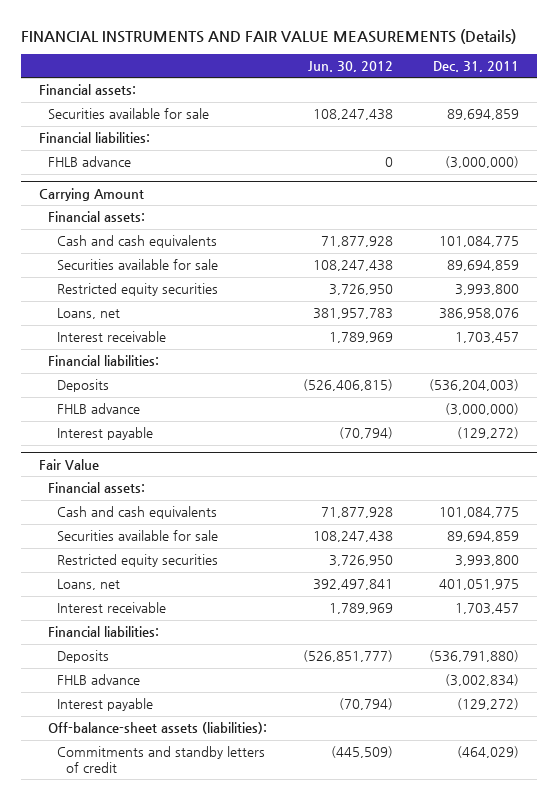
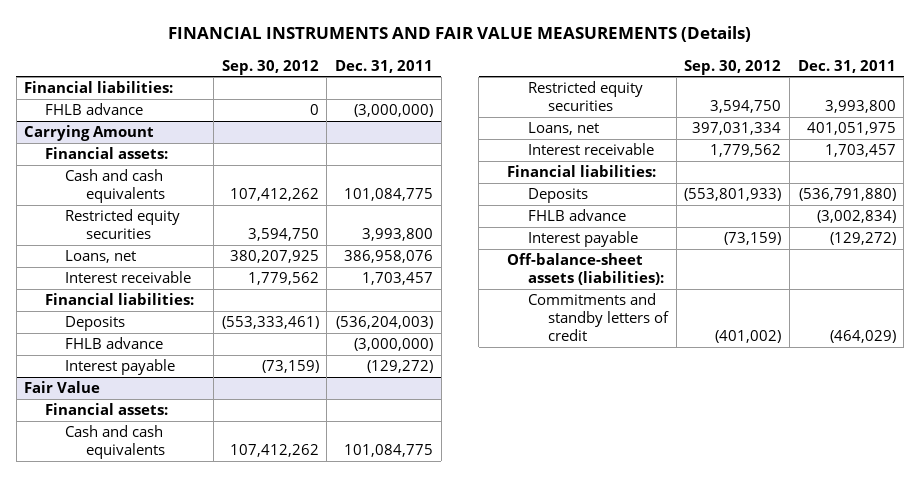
[307,60,393,72] Jun. 30, 2012 -> none
none -> [221,59,319,75] Sep. 30, 2012
[38,84,136,96] Financial assets: -> none
[47,108,209,120] Securities available for sale -> none
[56,259,218,271] Securities available for sale -> none
[56,530,218,542] Securities available for sale -> none

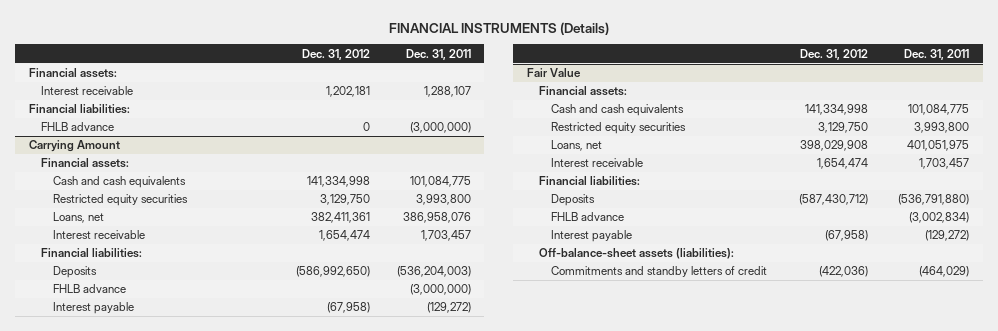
[167,26,751,43] FINANCIAL INSTRUMENTS AND FAIR VALUE MEASUREMENTS (Details) -> [388,21,609,35] FINANCIAL INSTRUMENTS (Details)
[221,59,319,75] Sep. 30, 2012 -> none
none -> [301,48,370,60] Dec. 31, 2012
none -> [28,68,117,79] Financial assets:
none -> [40,86,133,96] Interest receivable

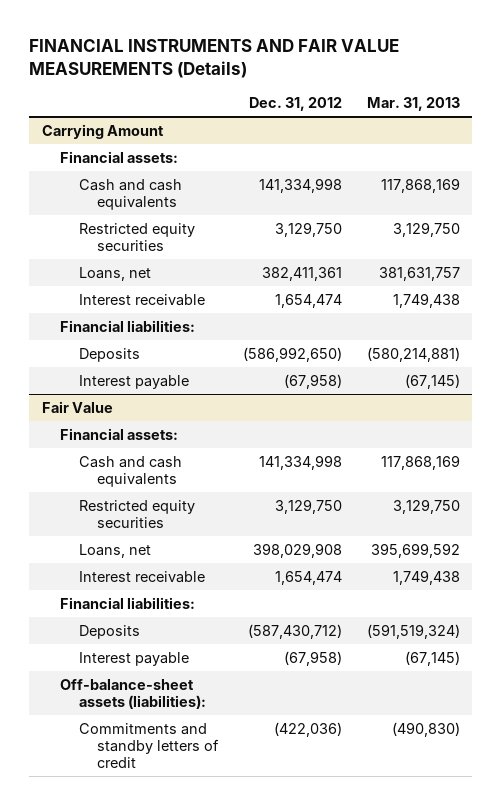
[388,21,609,35] FINANCIAL INSTRUMENTS (Details) -> [29,38,400,78] FINANCIAL INSTRUMENTS AND FAIR VALUE MEASUREMENTS (Details)
[405,48,471,60] Dec. 31, 2011 -> none
none -> [366,97,460,112] Mar. 31, 2013
[28,68,117,79] Financial assets: -> none
[40,86,133,96] Interest receivable -> none
[28,104,130,115] Financial liabilities: -> none
[40,122,114,132] FHLB advance -> none
[52,284,126,294] FHLB advance -> none
[550,212,624,222] FHLB advance -> none

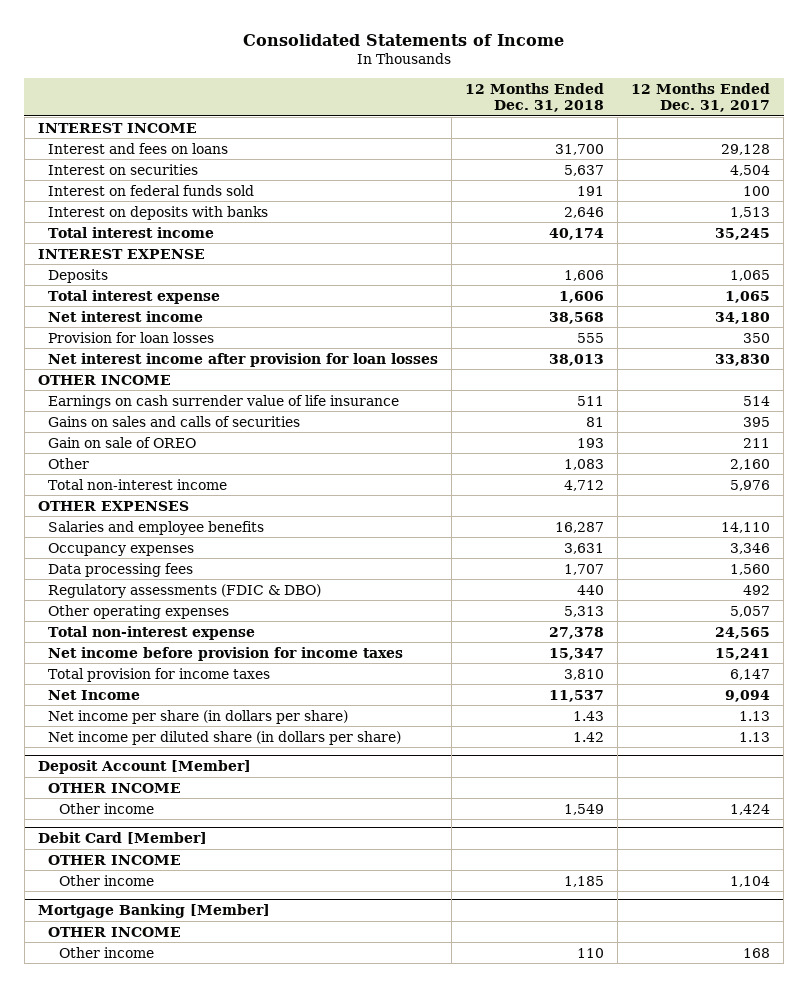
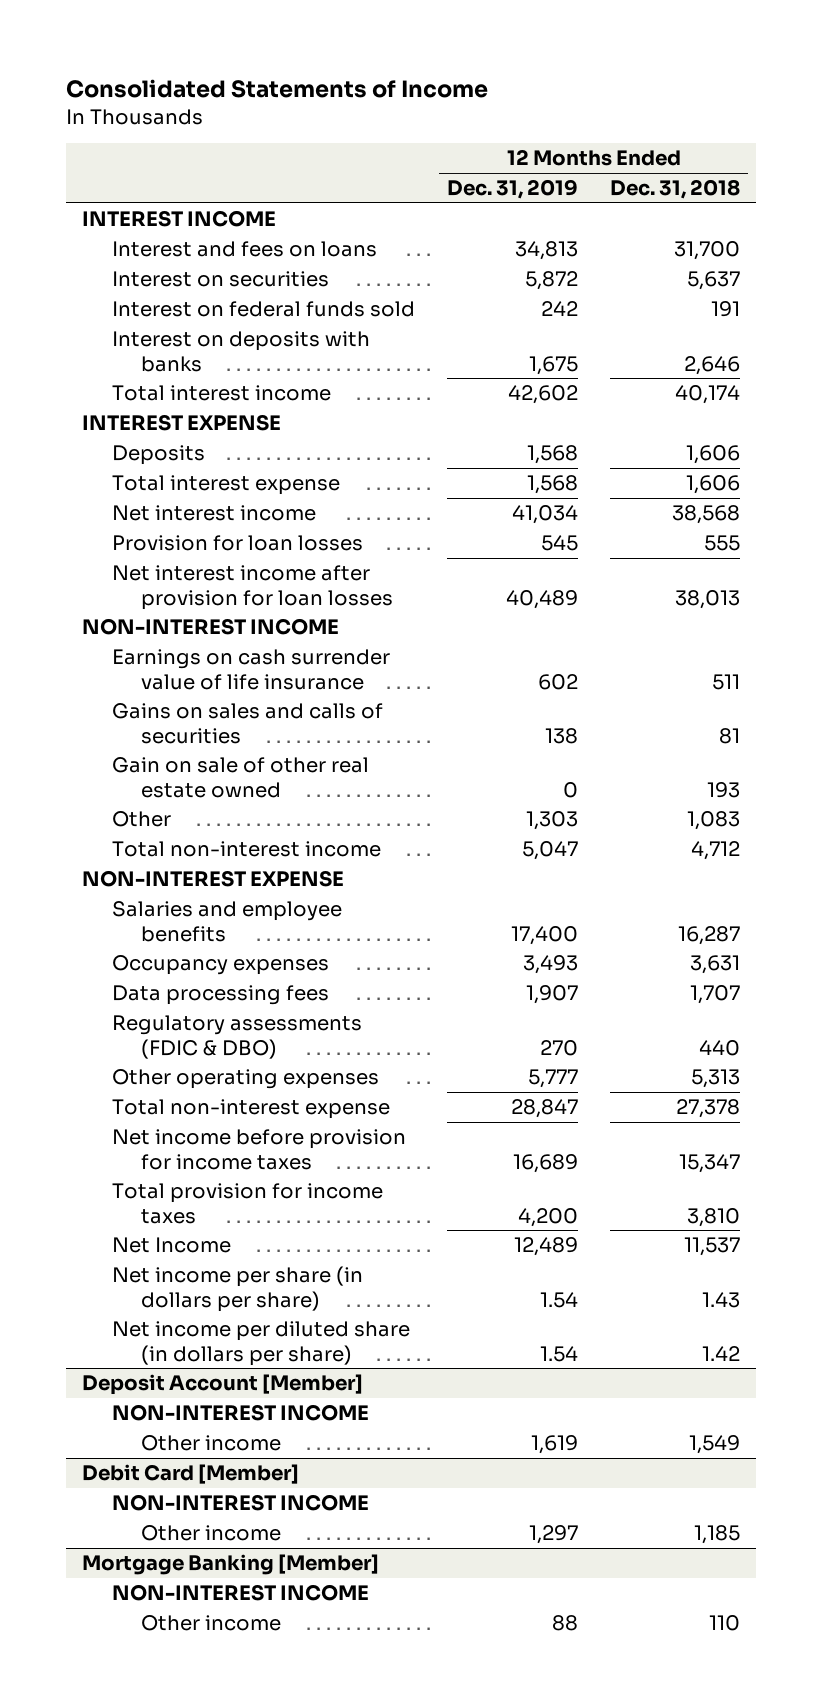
[631,82,771,113] 12 Months Ended Dec. 31, 2017 -> none
none -> [446,179,578,200] Dec. 31, 2019
[37,374,171,385] OTHER INCOME -> [82,618,340,636] NON-INTEREST INCOME
[48,436,197,448] Gain on sale of OREO -> [111,757,369,798] Gain on sale of other real estate owned
[37,500,189,511] OTHER EXPENSES -> [82,870,345,888] NON-INTEREST EXPENSE
[48,782,182,793] OTHER INCOME -> [111,1404,369,1422] NON-INTEREST INCOME
[48,854,182,865] OTHER INCOME -> [111,1494,369,1512] NON-INTEREST INCOME
[48,926,182,937] OTHER INCOME -> [111,1584,369,1602] NON-INTEREST INCOME

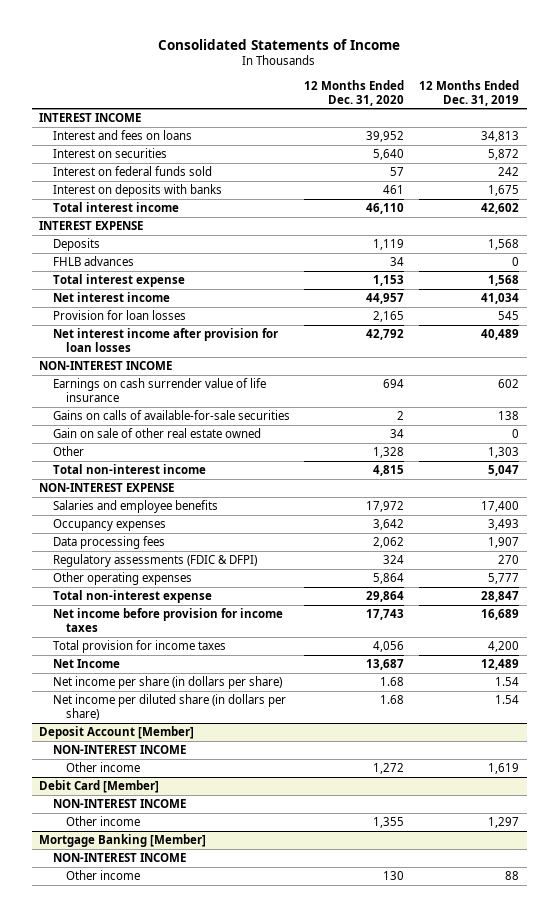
[610,179,741,200] Dec. 31, 2018 -> none
none -> [304,79,405,106] 12 Months Ended Dec. 31, 2020
none -> [52,256,134,267] FHLB advances
[111,703,383,744] Gains on sales and calls of securities -> [52,410,290,421] Gains on calls of available-for-sale securities
[111,1015,362,1059] Regulatory assessments (FDIC & DBO) -> [52,554,257,568] Regulatory assessments (FDIC & DFPI)

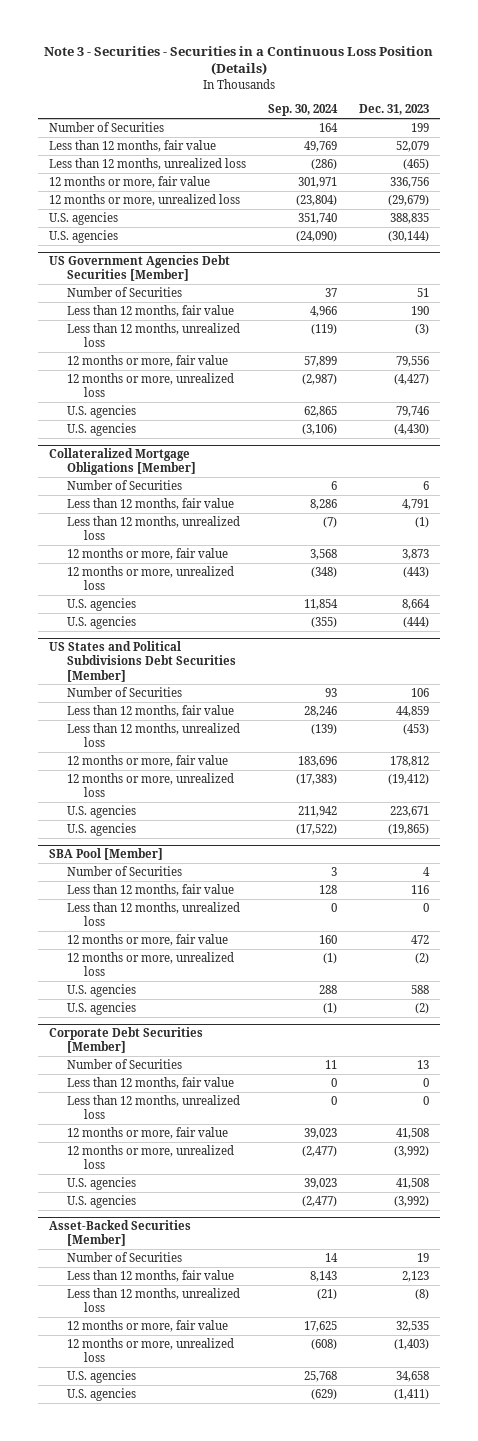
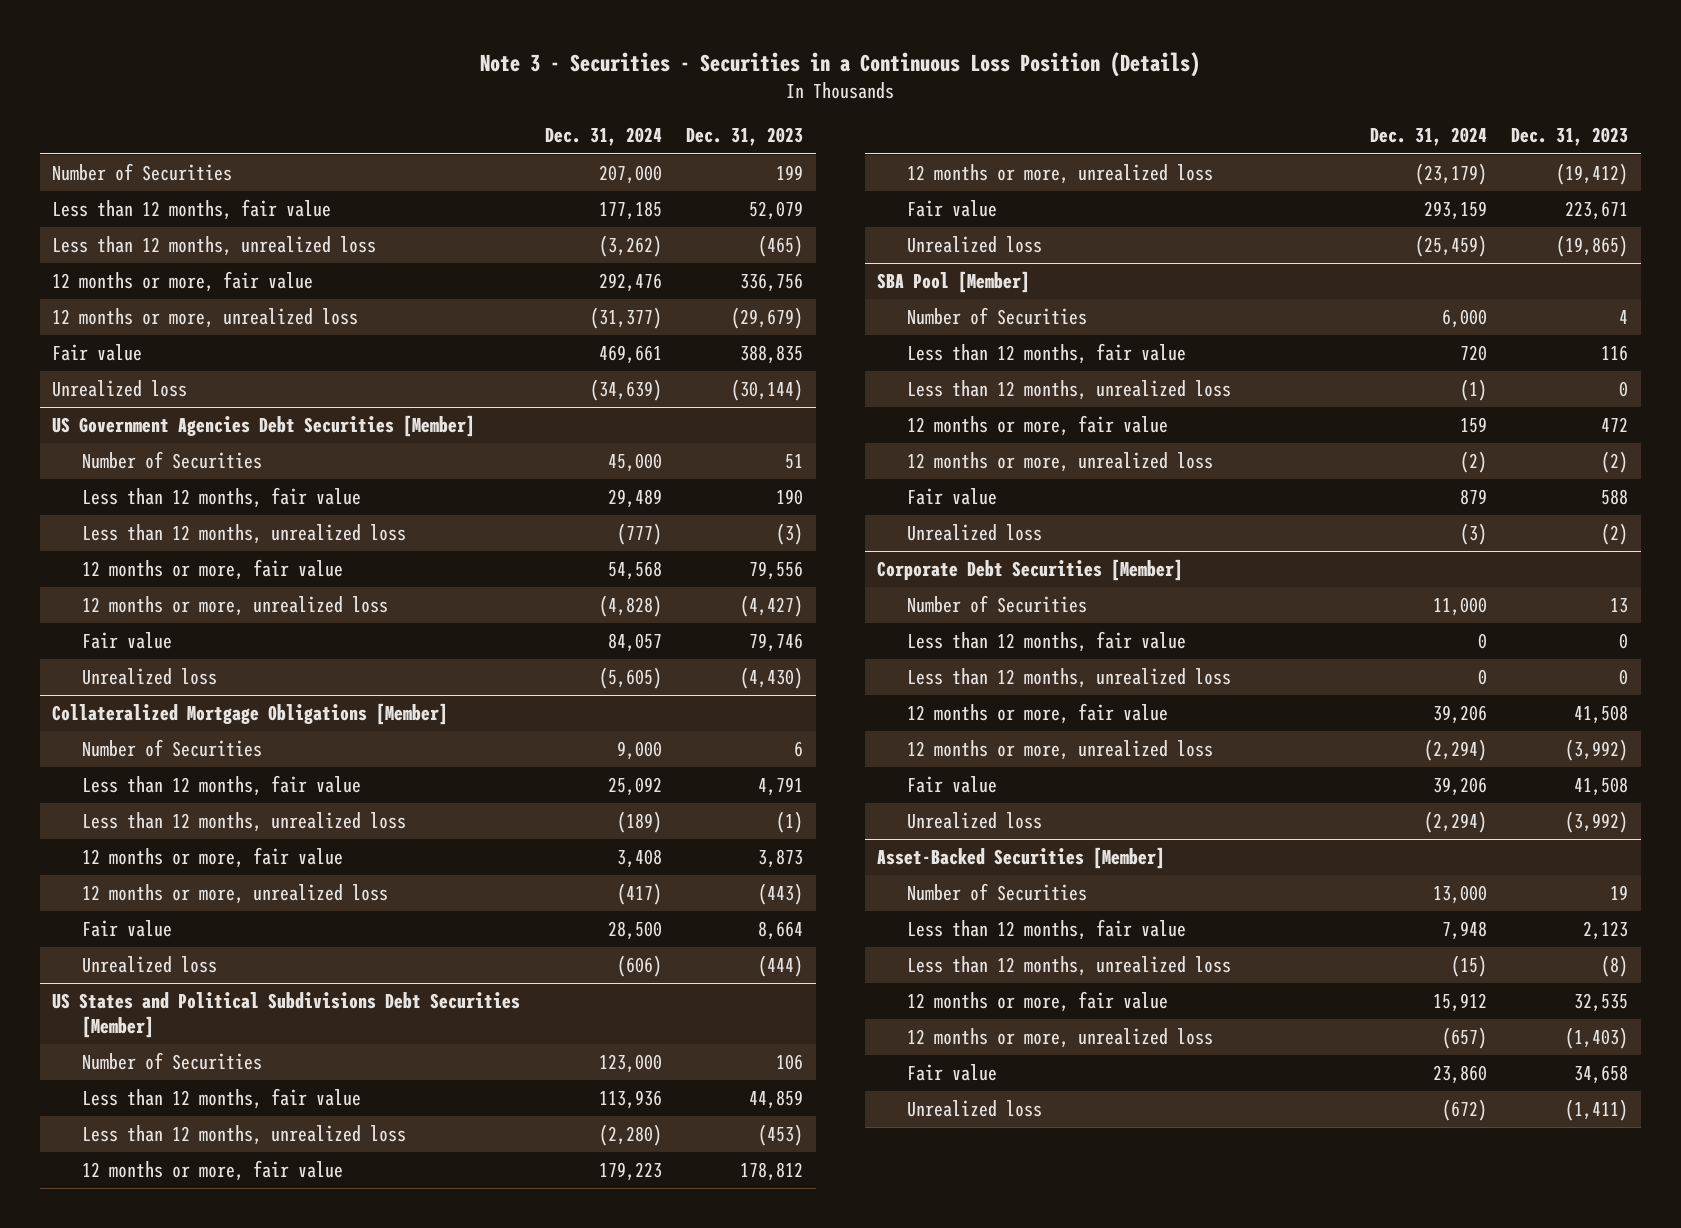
[267,104,338,117] Sep. 30, 2024 -> none
none -> [544,127,662,147] Dec. 31, 2024
[48,211,118,225] U.S. agencies -> [52,344,143,362] Fair value
[48,229,118,243] U.S. agencies -> [52,380,188,398] Unrealized loss
[66,404,136,418] U.S. agencies -> [82,632,173,650] Fair value
[66,422,136,436] U.S. agencies -> [82,668,218,686] Unrealized loss
[66,597,136,611] U.S. agencies -> [82,920,173,938] Fair value
[66,615,136,629] U.S. agencies -> [82,956,218,974] Unrealized loss
[66,804,136,818] U.S. agencies -> [907,200,998,218] Fair value
[66,822,136,836] U.S. agencies -> [907,236,1043,254] Unrealized loss
[66,983,136,997] U.S. agencies -> [907,488,998,506] Fair value
[66,1001,136,1015] U.S. agencies -> [907,524,1043,542] Unrealized loss
[66,1176,136,1190] U.S. agencies -> [907,776,998,794] Fair value
[66,1194,136,1208] U.S. agencies -> [907,812,1043,830] Unrealized loss
[66,1369,136,1383] U.S. agencies -> [907,1064,998,1082] Fair value
[66,1387,136,1401] U.S. agencies -> [907,1100,1043,1118] Unrealized loss

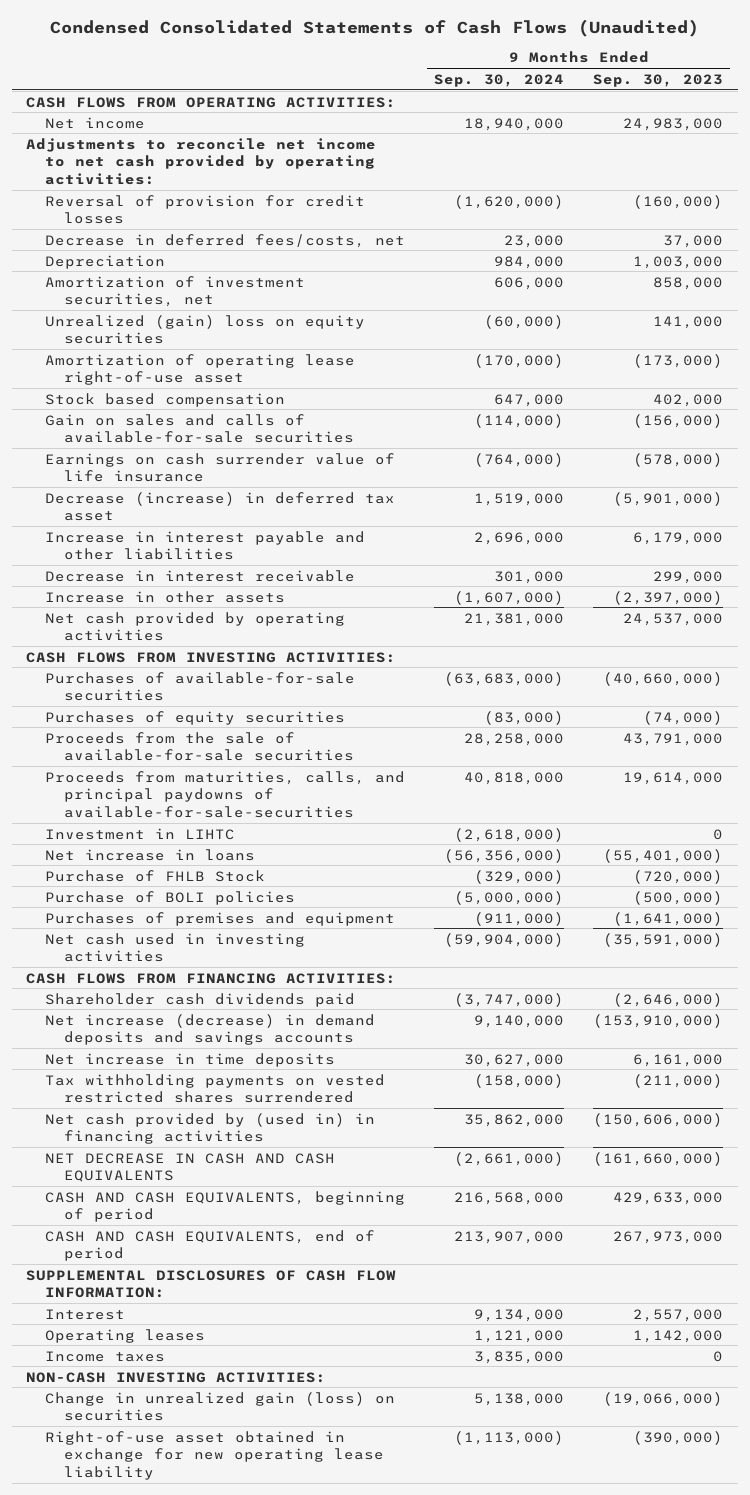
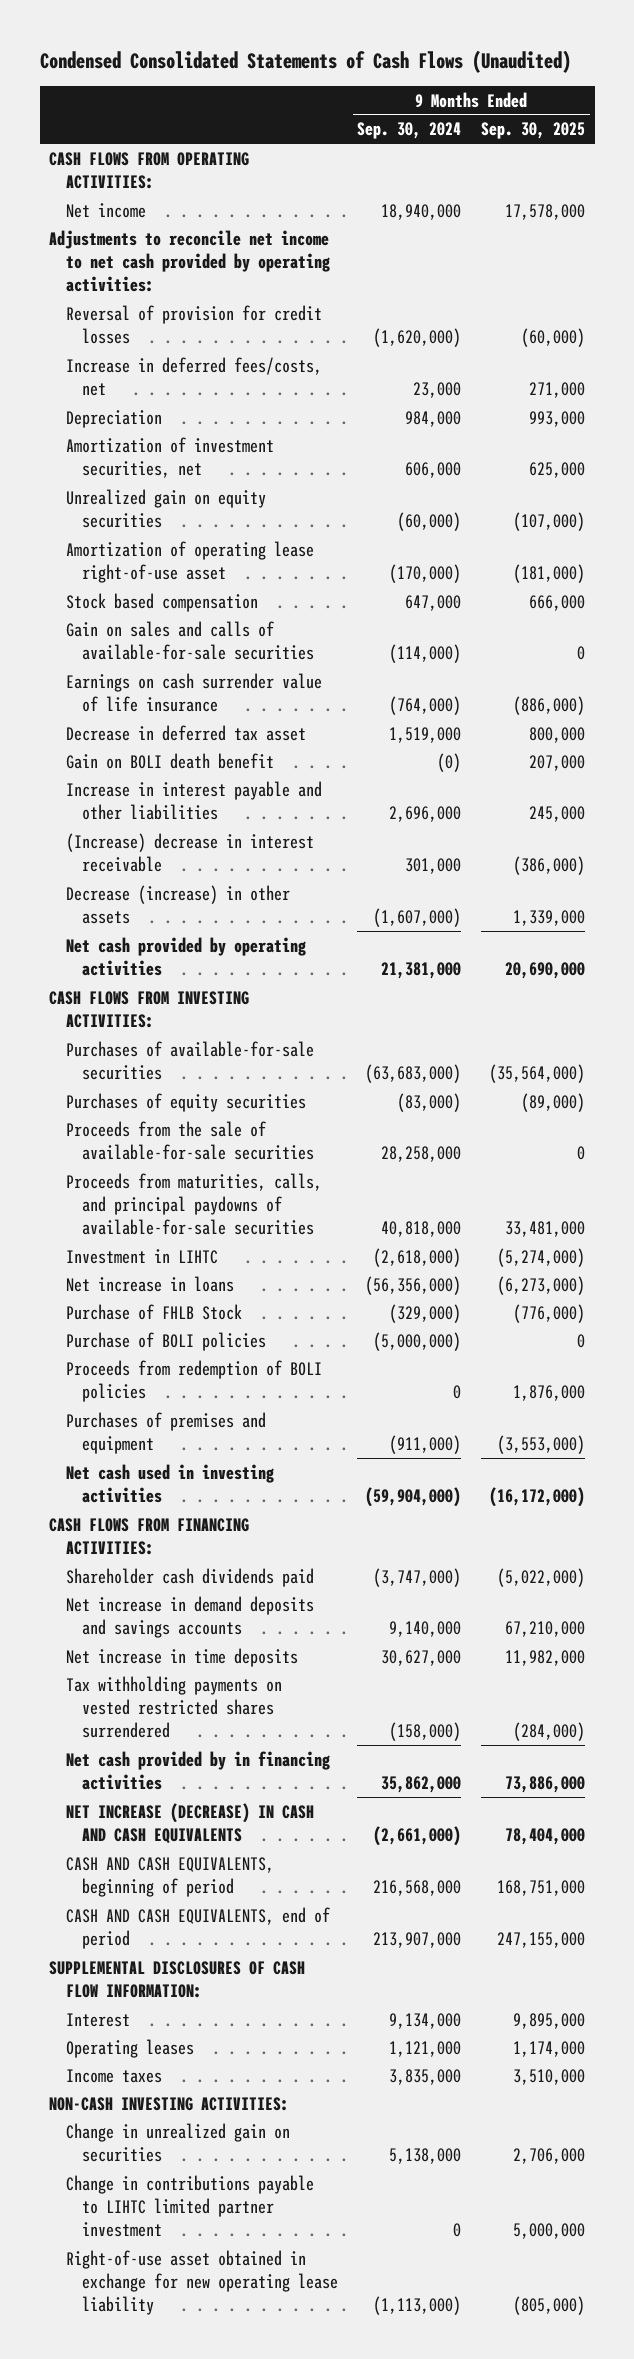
[593,73,724,87] Sep. 30, 2023 -> none
none -> [480,122,585,140] Sep. 30, 2025
[44,233,405,248] Decrease in deferred fees/costs, net -> [65,356,322,396] Increase in deferred fees/costs, net
[44,314,365,345] Unrealized (gain) loss on equity securities -> [65,488,266,528] Unrealized gain on equity securities
[44,491,395,522] Decrease (increase) in deferred tax asset -> [65,724,306,741] Decrease in deferred tax asset
none -> [65,752,274,769] Gain on BOLI death benefit
[44,569,355,582] Decrease in interest receivable -> [65,832,314,872] (Increase) decrease in interest receivable
[44,590,285,603] Increase in other assets -> [65,884,290,924] Decrease (increase) in other assets
[44,770,405,819] Proceeds from maturities, calls, and principal paydowns of available-for-sale-securities -> [65,1172,322,1236] Proceeds from maturities, calls, and principal paydowns of available-for-sale securities
none -> [65,1359,322,1402] Proceeds from redemption of BOLI policies
[44,1013,375,1046] Net increase (decrease) in demand deposits and savings accounts -> [65,1595,314,1638] Net increase in demand deposits and savings accounts
[44,1112,375,1145] Net cash provided by (used in) in financing activities -> [65,1750,330,1790] Net cash provided by in financing activities
[44,1152,335,1183] NET DECREASE IN CASH AND CASH EQUIVALENTS -> [65,1802,314,1844] NET INCREASE (DECREASE) IN CASH AND CASH EQUIVALENTS
[44,1391,395,1422] Change in unrealized gain (loss) on securities -> [65,2122,290,2162] Change in unrealized gain on securities
none -> [65,2174,314,2238] Change in contributions payable to LIHTC limited partner investment

